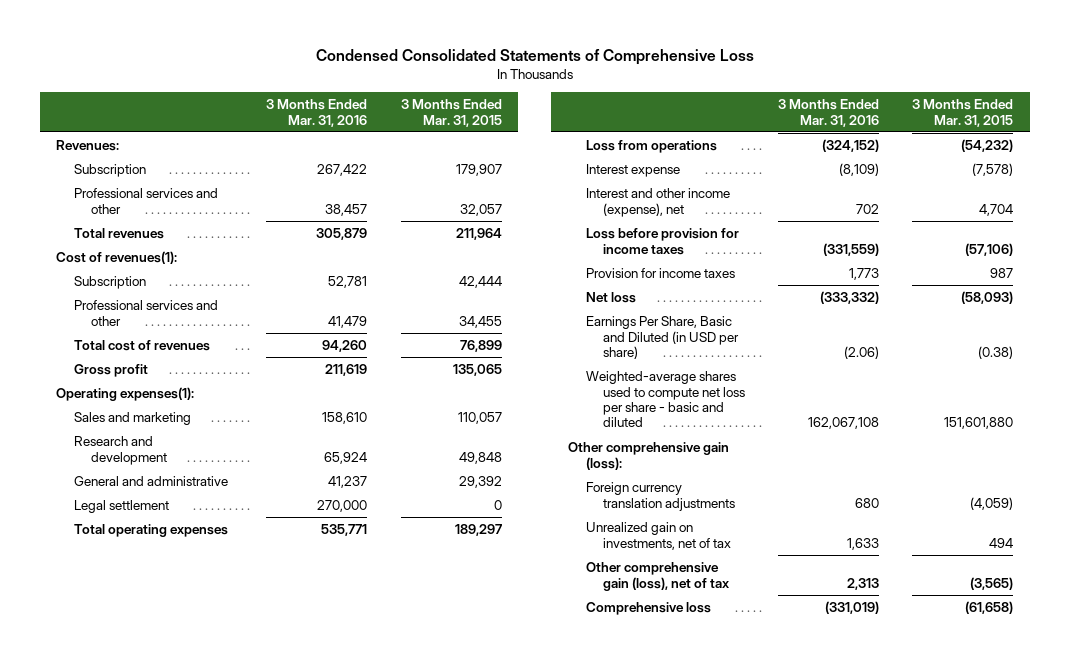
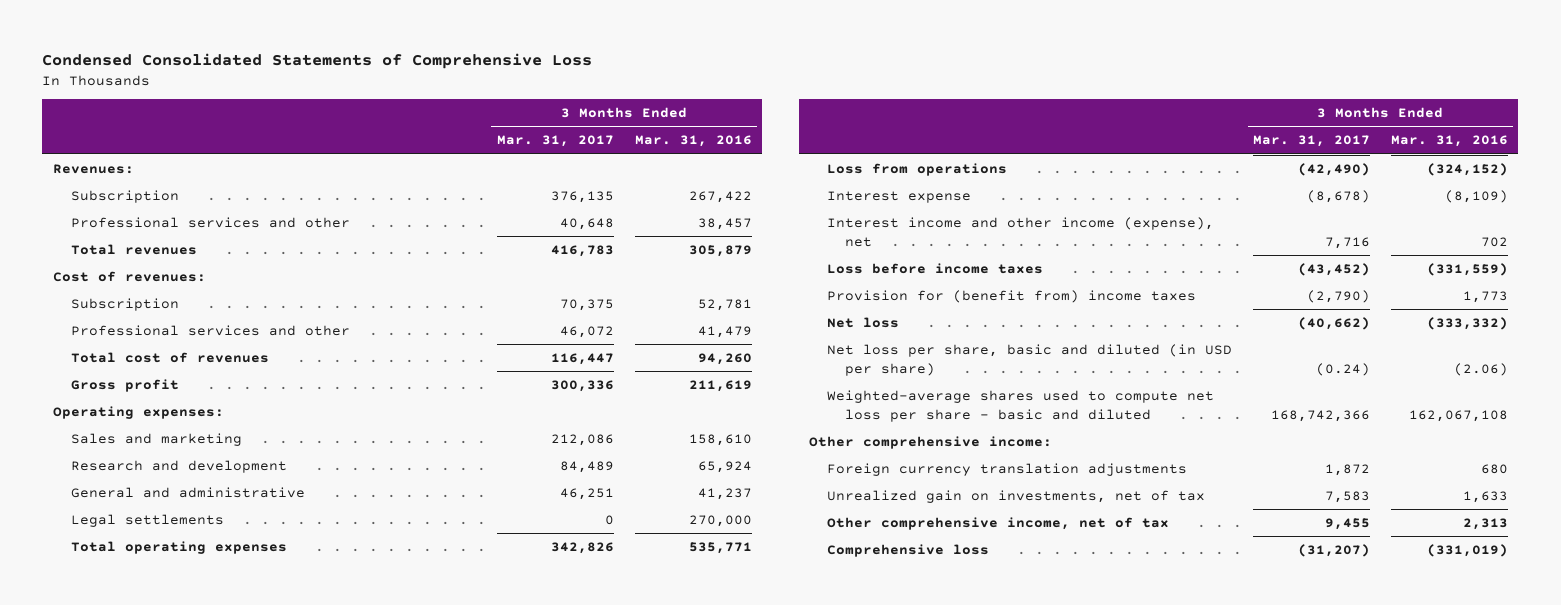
[400,99,502,127] 3 Months Ended Mar. 31, 2015 -> none
none -> [496,135,614,148] Mar. 31, 2017
[56,251,178,265] Cost of revenues(1): -> [52,270,206,282] Cost of revenues:
[56,387,195,402] Operating expenses(1): -> [52,405,224,419] Operating expenses:
[73,500,169,514] Legal settlement -> [70,513,224,527] Legal settlements
[585,188,730,217] Interest and other income (expense), net -> [826,216,1214,247] Interest income and other income (expense), net
[585,228,739,255] Loss before provision for income taxes -> [826,262,1043,274] Loss before income taxes
[585,268,735,279] Provision for income taxes -> [826,289,1196,303] Provision for (benefit from) income taxes
[585,316,740,359] Earnings Per Share, Basic and Diluted (in USD per share) -> [826,343,1232,376] Net loss per share, basic and diluted (in USD per share)
[567,442,729,470] Other comprehensive gain (loss): -> [809,435,1053,449] Other comprehensive income:
[585,562,730,591] Other comprehensive gain (loss), net of tax -> [826,516,1169,530] Other comprehensive income, net of tax

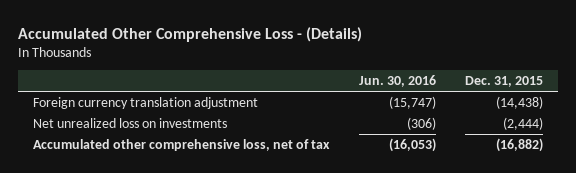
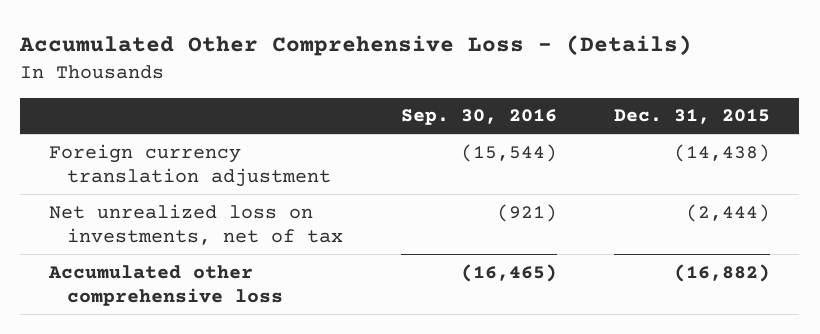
[358,75,436,88] Jun. 30, 2016 -> none
none -> [400,109,557,126] Sep. 30, 2016
[33,117,228,128] Net unrealized loss on investments -> [49,203,343,246] Net unrealized loss on investments, net of tax
[33,138,331,151] Accumulated other comprehensive loss, net of tax -> [48,264,283,307] Accumulated other comprehensive loss

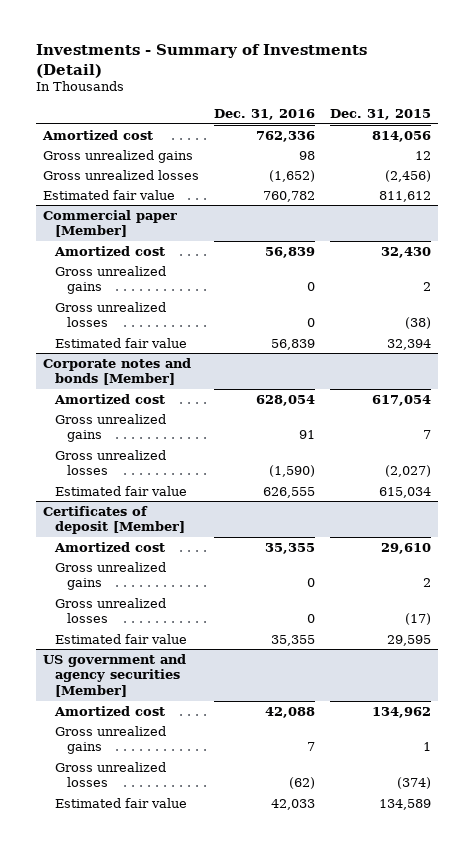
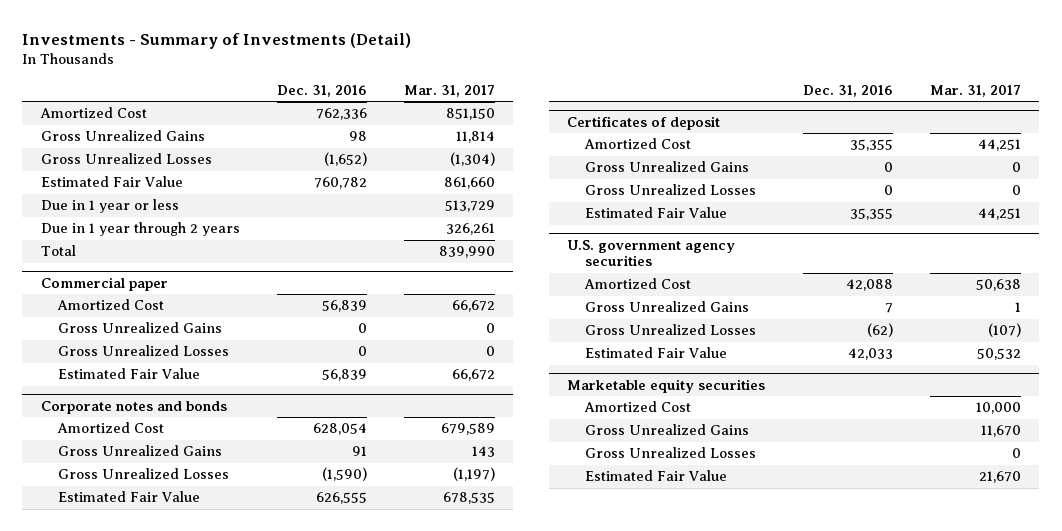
[329,109,431,121] Dec. 31, 2015 -> none
none -> [403,84,495,97] Mar. 31, 2017
[42,129,154,140] Amortized cost -> [39,107,147,119] Amortized Cost
[43,149,194,163] Gross unrealized gains -> [40,130,205,142] Gross Unrealized Gains
[43,169,200,180] Gross unrealized losses -> [40,153,212,165] Gross Unrealized Losses
[43,189,176,200] Estimated fair value -> [40,176,183,188] Estimated Fair Value
none -> [40,199,179,214] Due in 1 year or less
none -> [40,222,240,237] Due in 1 year through 2 years
none -> [40,245,76,257] Total
[43,209,178,238] Commercial paper [Member] -> [40,276,168,291] Commercial paper
[54,245,166,256] Amortized cost -> [57,299,165,311] Amortized Cost
[55,265,167,295] Gross unrealized gains -> [58,322,223,334] Gross Unrealized Gains
[55,301,167,328] Gross unrealized losses -> [58,345,230,357] Gross Unrealized Losses
[55,337,188,348] Estimated fair value -> [58,368,201,380] Estimated Fair Value
[43,357,192,386] Corporate notes and bonds [Member] -> [40,400,227,414] Corporate notes and bonds
[54,393,166,404] Amortized cost -> [57,422,165,434] Amortized Cost
[55,413,167,443] Gross unrealized gains -> [58,445,223,457] Gross Unrealized Gains
[55,449,167,476] Gross unrealized losses -> [58,468,230,480] Gross Unrealized Losses
[55,485,188,496] Estimated fair value -> [58,491,201,503] Estimated Fair Value
[43,505,186,535] Certificates of deposit [Member] -> [567,115,721,130] Certificates of deposit
[54,541,166,552] Amortized cost -> [583,138,691,150] Amortized Cost
[55,561,167,591] Gross unrealized gains -> [584,161,749,173] Gross Unrealized Gains
[55,597,167,624] Gross unrealized losses -> [584,184,756,196] Gross Unrealized Losses
[55,633,188,644] Estimated fair value -> [584,207,727,219] Estimated Fair Value
[43,653,187,698] US government and agency securities [Member] -> [567,239,736,267] U.S. government agency securities
[54,705,166,716] Amortized cost -> [583,278,691,290] Amortized Cost
[55,725,167,755] Gross unrealized gains -> [584,301,749,313] Gross Unrealized Gains
[55,761,167,788] Gross unrealized losses -> [584,324,756,336] Gross Unrealized Losses
[55,797,188,808] Estimated fair value -> [584,347,727,359] Estimated Fair Value
none -> [567,378,766,393] Marketable equity securities
none -> [583,401,691,413] Amortized Cost
none -> [584,424,749,436] Gross Unrealized Gains
none -> [584,447,756,459] Gross Unrealized Losses
none -> [584,470,727,482] Estimated Fair Value

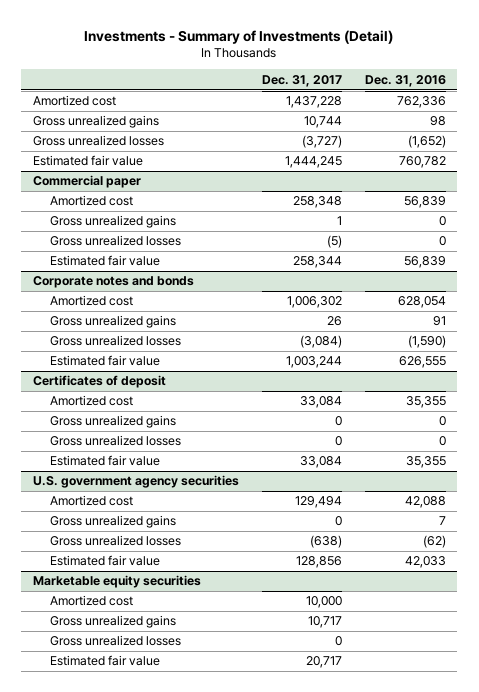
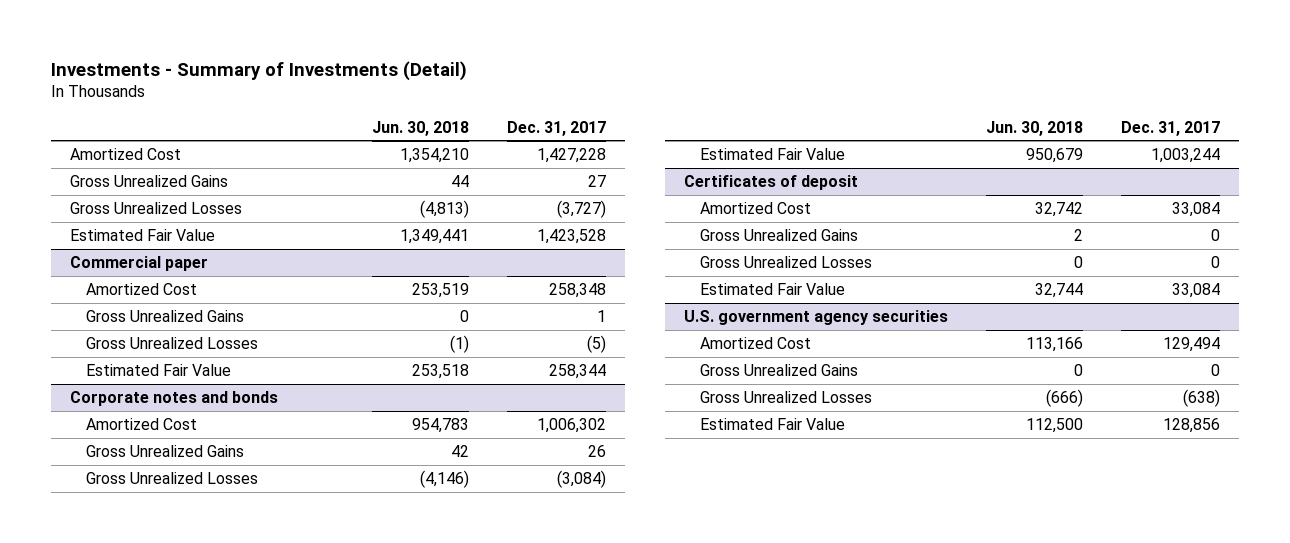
[364,74,446,87] Dec. 31, 2016 -> none
none -> [372,120,470,136] Jun. 30, 2018
[32,95,116,107] Amortized cost -> [70,148,182,161] Amortized Cost
[285,96,342,109] 1,437,228 -> [537,148,607,164] 1,427,228
[32,115,159,129] Gross unrealized gains -> [70,175,229,188] Gross Unrealized Gains
[303,116,342,129] 10,744 -> [588,175,607,188] 27
[32,135,164,147] Gross unrealized losses -> [70,202,243,215] Gross Unrealized Losses
[32,155,143,167] Estimated fair value -> [70,229,216,242] Estimated Fair Value
[284,156,342,169] 1,444,245 -> [537,229,607,245] 1,423,528
[49,195,133,207] Amortized cost -> [86,283,198,296] Amortized Cost
[49,215,176,229] Gross unrealized gains -> [86,310,245,323] Gross Unrealized Gains
[49,235,181,247] Gross unrealized losses -> [86,337,259,350] Gross Unrealized Losses
[49,255,160,267] Estimated fair value -> [86,364,232,377] Estimated Fair Value
[49,295,133,307] Amortized cost -> [86,418,198,431] Amortized Cost
[49,315,176,329] Gross unrealized gains -> [86,445,245,458] Gross Unrealized Gains
[49,335,181,347] Gross unrealized losses -> [86,472,259,485] Gross Unrealized Losses
[49,355,160,367] Estimated fair value -> [700,148,846,161] Estimated Fair Value
[49,395,133,407] Amortized cost -> [700,202,812,215] Amortized Cost
[49,415,176,429] Gross unrealized gains -> [700,229,859,242] Gross Unrealized Gains
[49,435,181,447] Gross unrealized losses -> [700,256,873,269] Gross Unrealized Losses
[49,455,160,467] Estimated fair value -> [700,283,846,296] Estimated Fair Value
[32,575,201,589] Marketable equity securities -> none
[49,595,133,607] Amortized cost -> none
[49,615,176,629] Gross unrealized gains -> none
[49,635,181,647] Gross unrealized losses -> none
[49,655,160,667] Estimated fair value -> none
[49,495,133,507] Amortized cost -> [700,337,812,350] Amortized Cost
[49,515,176,529] Gross unrealized gains -> [700,364,859,377] Gross Unrealized Gains
[49,535,181,547] Gross unrealized losses -> [700,391,873,404] Gross Unrealized Losses
[49,555,160,567] Estimated fair value -> [700,418,846,431] Estimated Fair Value

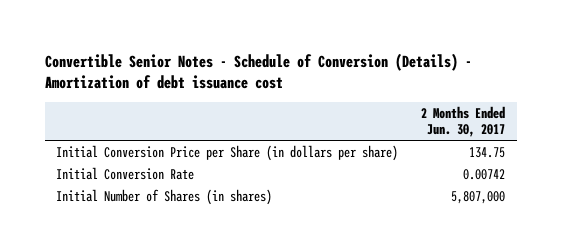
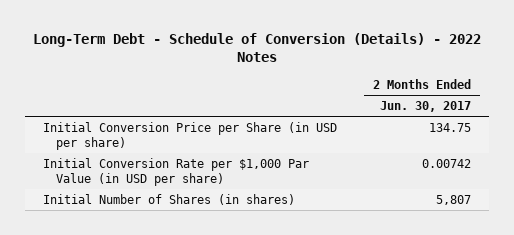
[45,52,473,90] Convertible Senior Notes - Schedule of Conversion (Details) - Amortization of debt issuance cost -> [33,32,482,63] Long-Term Debt - Schedule of Conversion (Details) - 2022 Notes
[56,145,399,162] Initial Conversion Price per Share (in dollars per share) -> [42,121,337,151] Initial Conversion Price per Share (in USD per share)
[56,167,195,181] Initial Conversion Rate -> [42,157,309,187] Initial Conversion Rate per $1,000 Par Value (in USD per share)
[451,191,506,205] 5,807,000 -> [436,194,472,205] 5,807

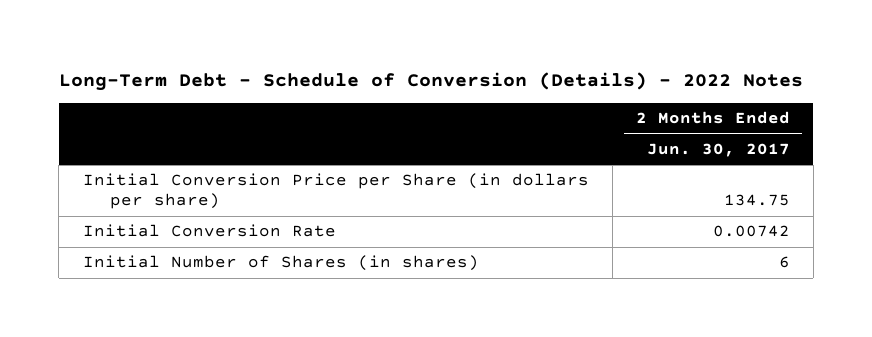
[42,121,337,151] Initial Conversion Price per Share (in USD per share) -> [82,173,589,210] Initial Conversion Price per Share (in dollars per share)
[42,157,309,187] Initial Conversion Rate per $1,000 Par Value (in USD per share) -> [82,224,336,238] Initial Conversion Rate
[436,194,472,205] 5,807 -> [778,256,790,269] 6

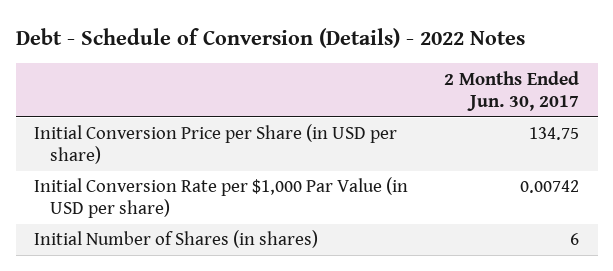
[58,71,803,91] Long-Term Debt - Schedule of Conversion (Details) - 2022 Notes -> [15,27,525,48] Debt - Schedule of Conversion (Details) - 2022 Notes
[82,173,589,210] Initial Conversion Price per Share (in dollars per share) -> [33,124,397,165] Initial Conversion Price per Share (in USD per share)
[82,224,336,238] Initial Conversion Rate -> [33,177,408,219] Initial Conversion Rate per $1,000 Par Value (in USD per share)

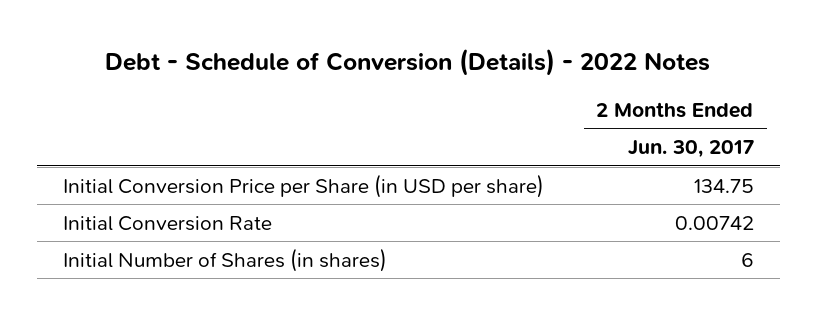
[33,177,408,219] Initial Conversion Rate per $1,000 Par Value (in USD per share) -> [63,215,273,231] Initial Conversion Rate

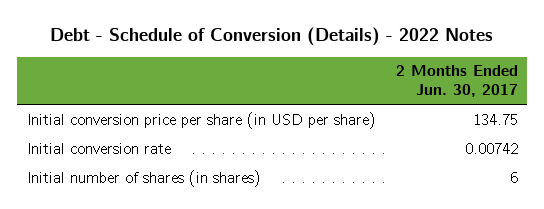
[63,173,545,198] Initial Conversion Price per Share (in USD per share) -> [26,111,376,129] Initial conversion price per share (in USD per share)
[63,215,273,231] Initial Conversion Rate -> [26,142,171,154] Initial conversion rate
[63,247,388,272] Initial Number of Shares (in shares) -> [26,169,261,187] Initial number of shares (in shares)

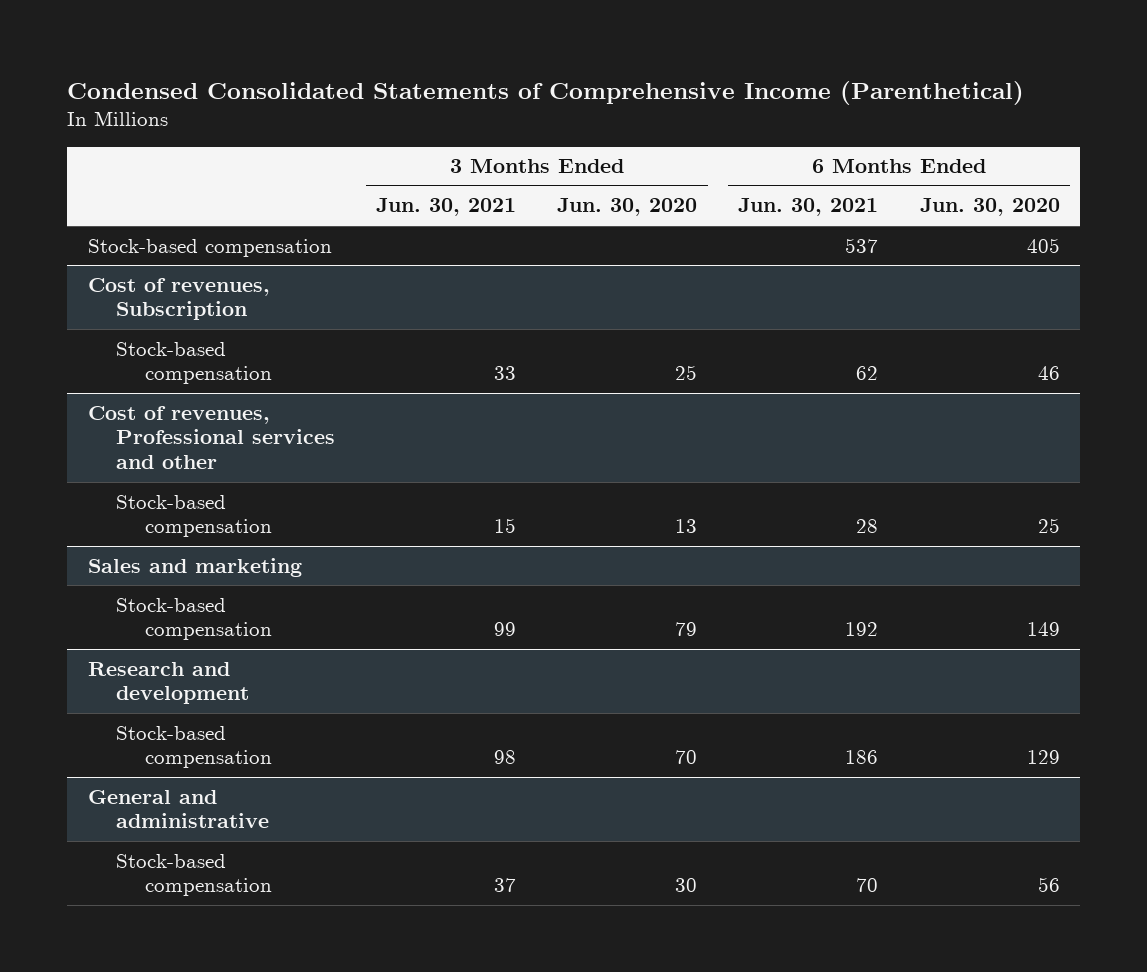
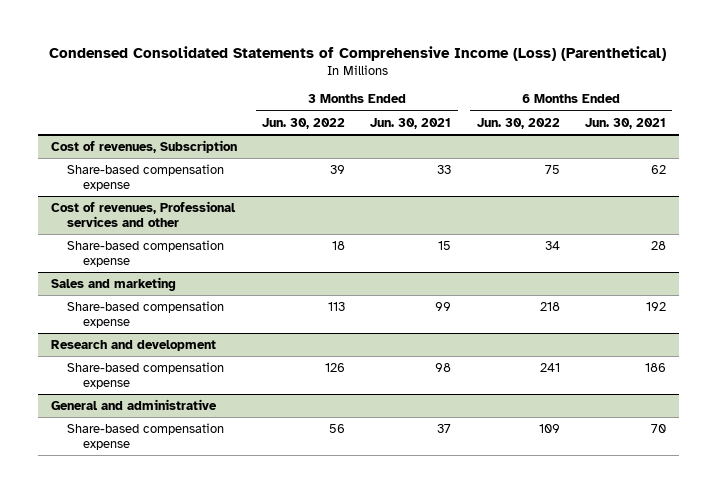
[67,80,1025,105] Condensed Consolidated Statements of Comprehensive Income (Parenthetical) -> [49,45,667,61] Condensed Consolidated Statements of Comprehensive Income (Loss) (Parenthetical)
[557,198,698,217] Jun. 30, 2020 -> none
[919,198,1060,217] Jun. 30, 2020 -> none
none -> [262,117,346,129] Jun. 30, 2022
none -> [476,117,560,129] Jun. 30, 2022
[87,238,332,257] Stock-based compensation -> none
[116,341,272,385] Stock-based compensation -> [66,163,224,191] Share-based compensation expense
[116,494,272,538] Stock-based compensation -> [66,239,224,267] Share-based compensation expense
[116,597,272,641] Stock-based compensation -> [66,300,224,328] Share-based compensation expense
[116,725,272,769] Stock-based compensation -> [66,361,224,389] Share-based compensation expense
[116,853,272,897] Stock-based compensation -> [66,422,224,450] Share-based compensation expense

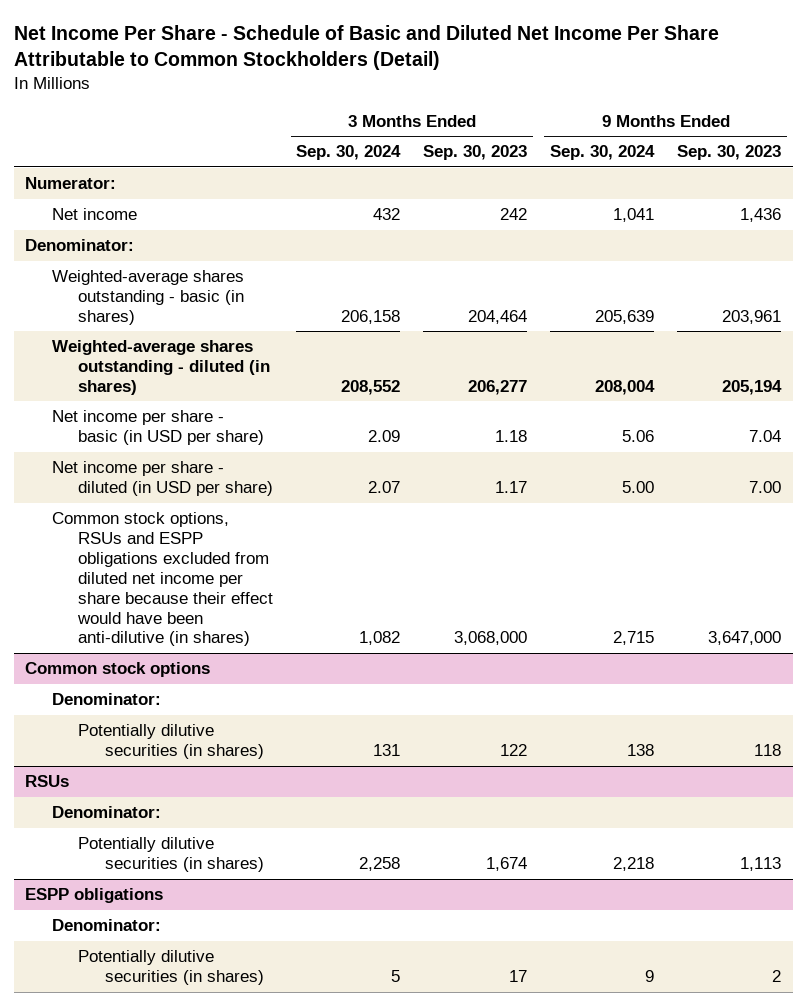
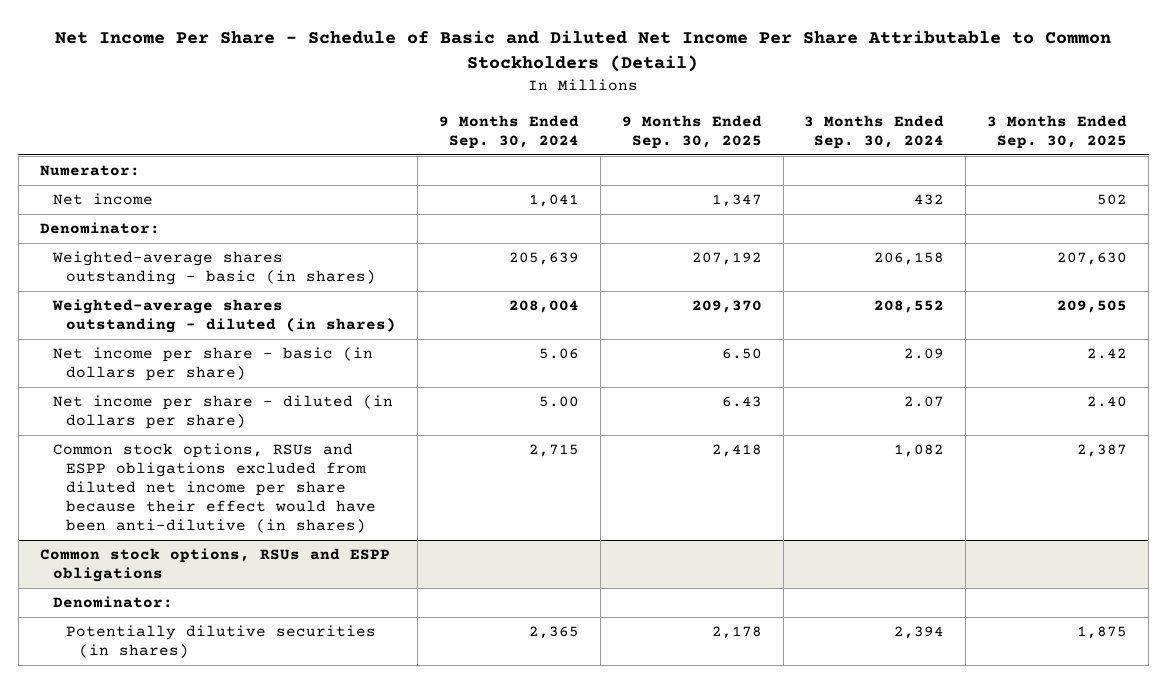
[423,145,528,161] Sep. 30, 2023 -> none
[677,145,782,161] Sep. 30, 2023 -> none
none -> [621,114,762,149] 9 Months Ended Sep. 30, 2025
none -> [987,114,1128,149] 3 Months Ended Sep. 30, 2025
[51,410,265,446] Net income per share - basic (in USD per share) -> [52,347,373,382] Net income per share - basic (in dollars per share)
[51,461,274,497] Net income per share - diluted (in USD per share) -> [52,395,393,430] Net income per share - diluted (in dollars per share)
[25,662,211,678] Common stock options -> none
[51,693,161,706] Denominator: -> none
[78,724,265,760] Potentially dilutive securities (in shares) -> none
[25,775,70,788] RSUs -> none
[51,806,161,819] Denominator: -> none
[78,837,265,873] Potentially dilutive securities (in shares) -> none
[25,888,164,904] ESPP obligations -> none
none -> [39,548,390,583] Common stock options, RSUs and ESPP obligations
[391,970,401,983] 5 -> [894,626,945,640] 2,394
[645,970,655,983] 9 -> [528,626,579,640] 2,365

